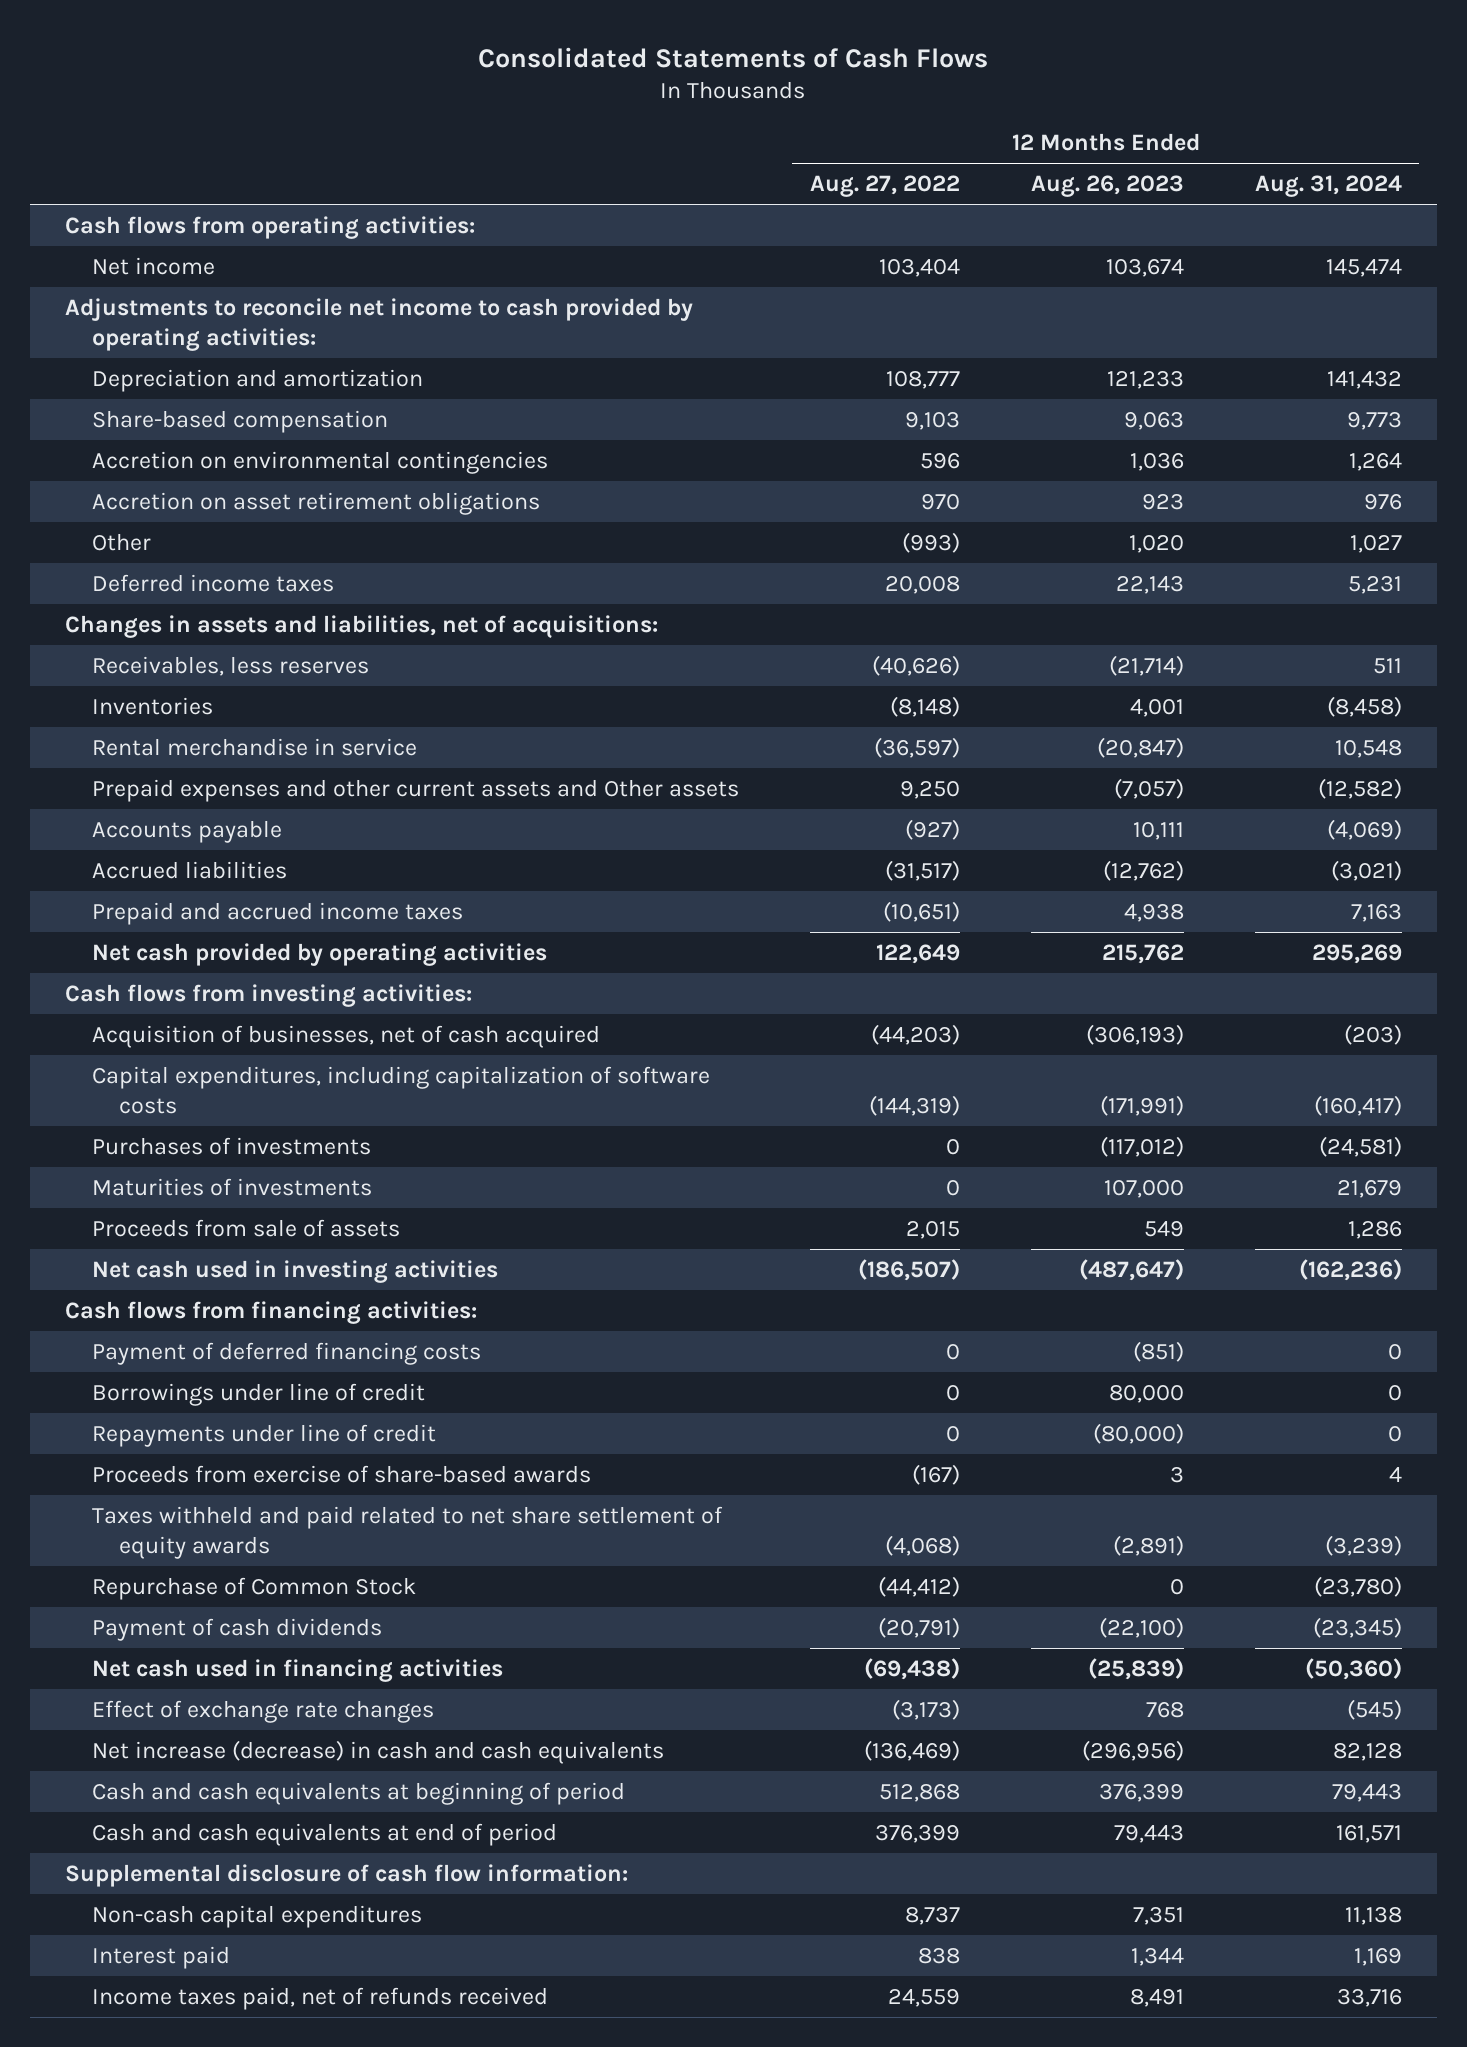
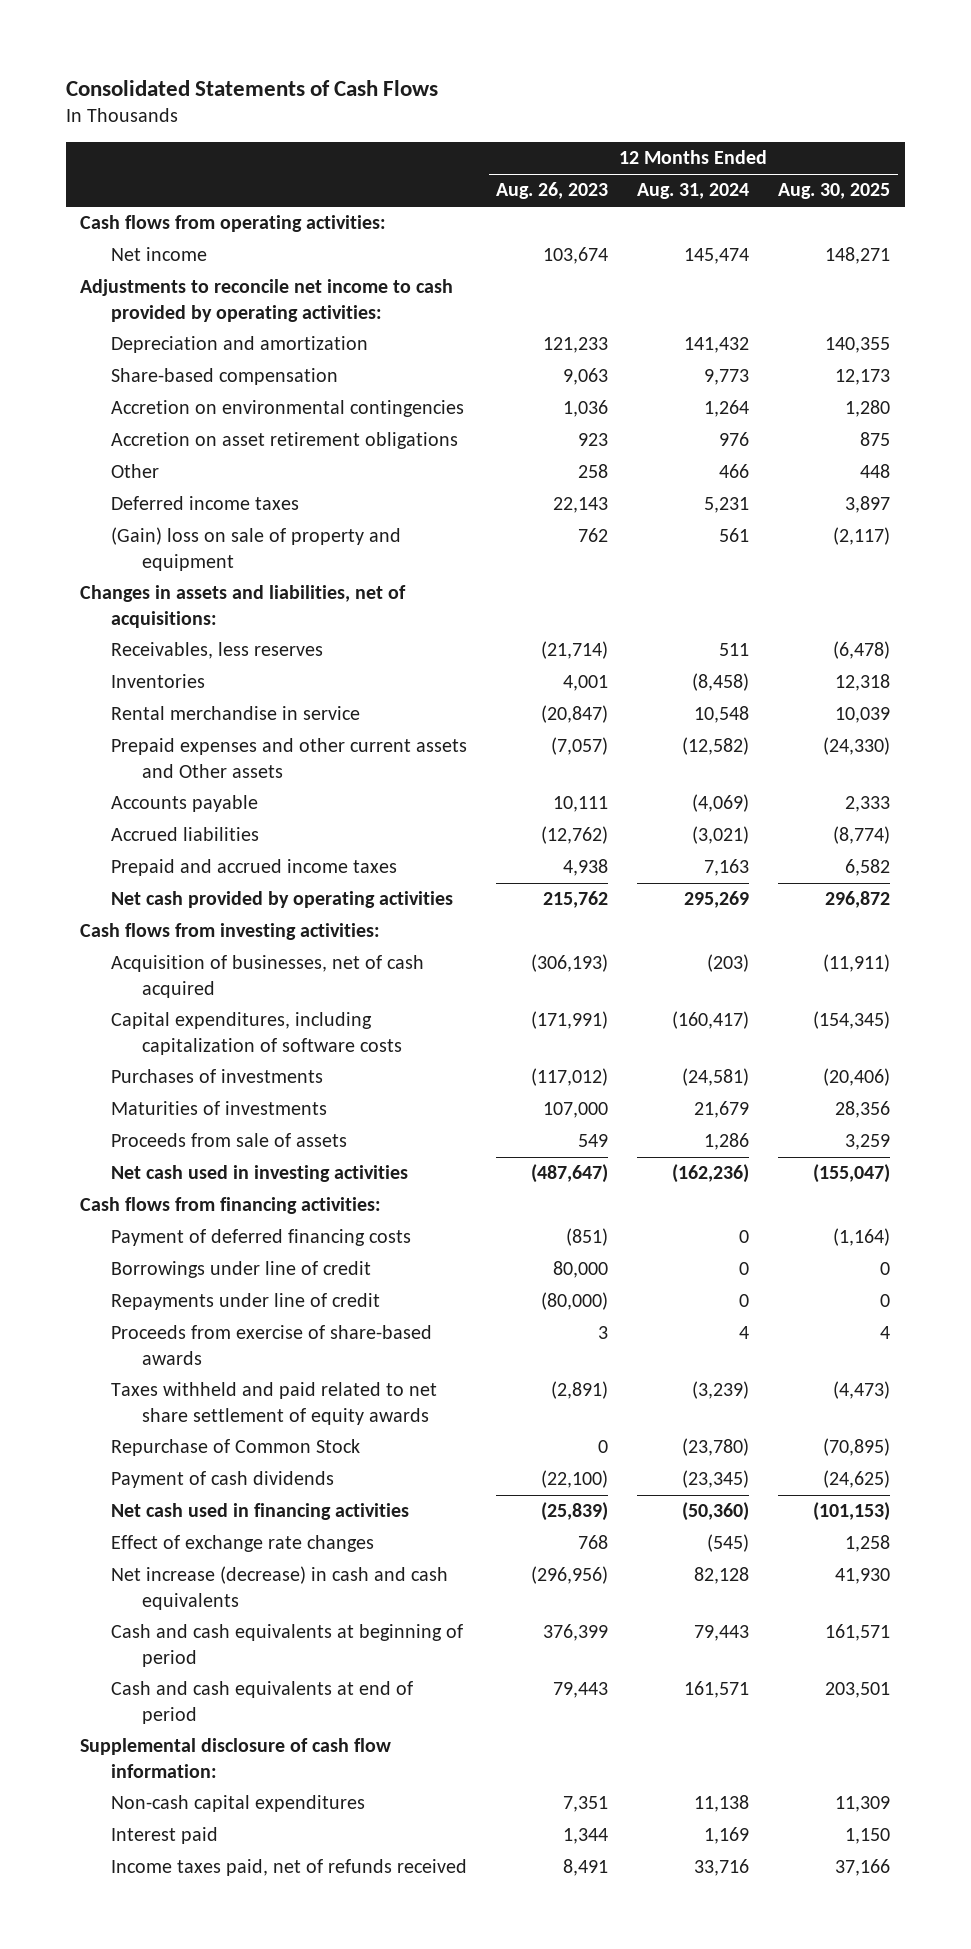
[809,175,960,198] Aug. 27, 2022 -> none
none -> [778,183,891,200] Aug. 30, 2025
[1128,535,1184,554] 1,020 -> [578,464,609,479] 258
[1349,535,1402,554] 1,027 -> [719,464,750,479] 466
none -> [111,527,402,571] (Gain) loss on sale of property and equipment

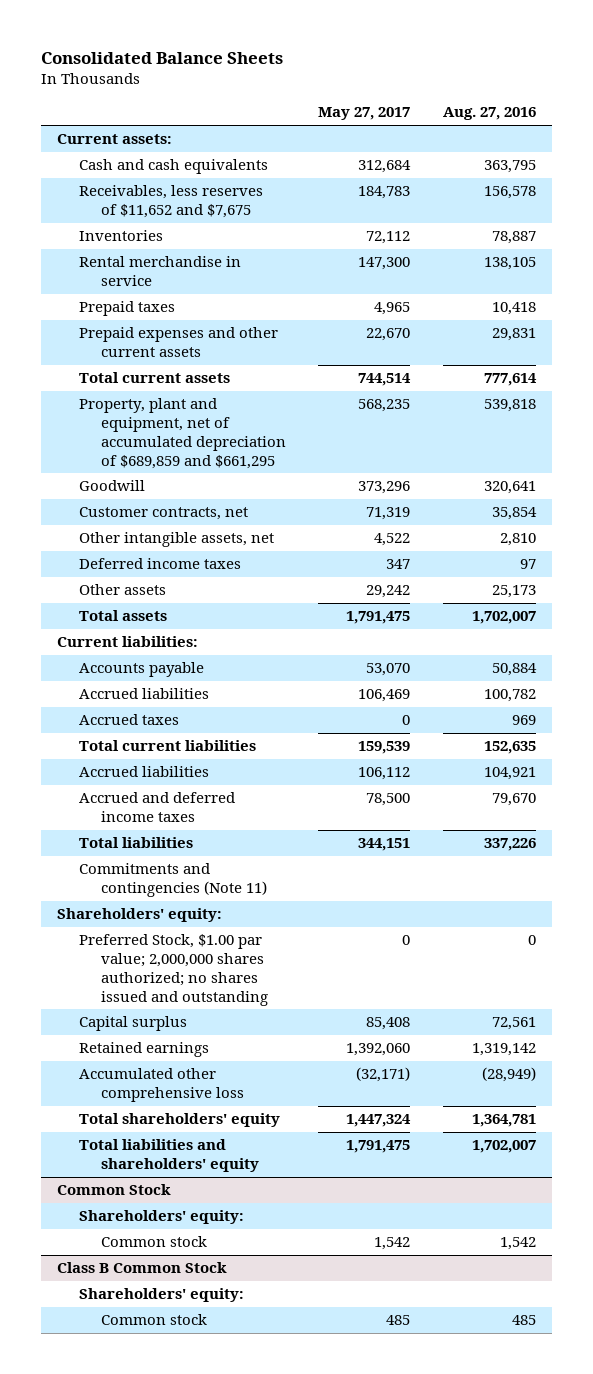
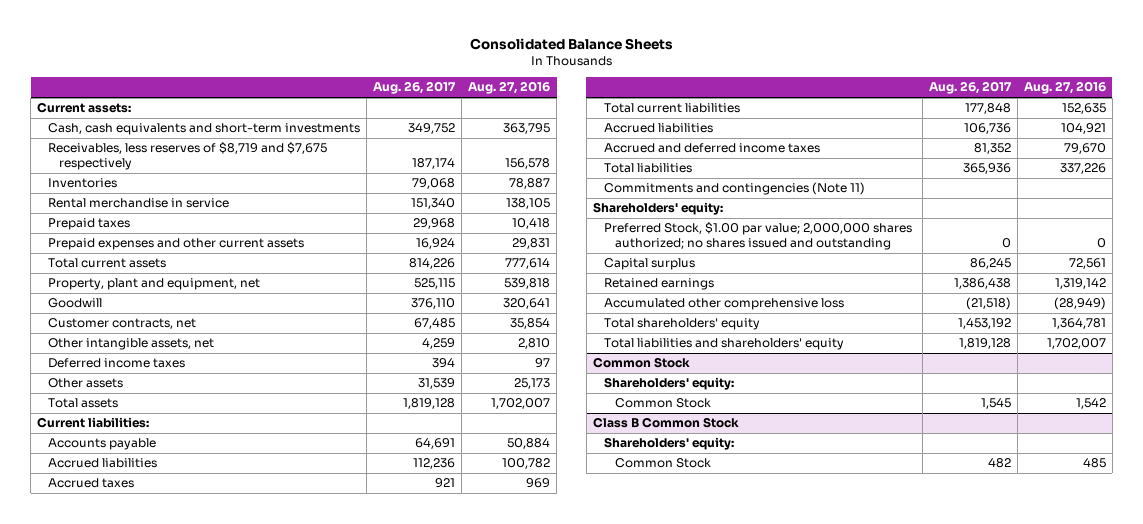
[318,107,411,121] May 27, 2017 -> none
none -> [373,81,457,95] Aug. 26, 2017
[79,159,269,175] Cash and cash equivalents -> [48,123,361,136] Cash, cash equivalents and short-term investments
[79,185,264,219] Receivables, less reserves of $11,652 and $7,675 -> [48,142,328,170] Receivables, less reserves of $8,719 and $7,675 respectively
[79,398,286,469] Property, plant and equipment, net of accumulated depreciation of $689,859 and $661,295 -> [48,278,261,291] Property, plant and equipment, net
[100,1236,207,1248] Common stock -> [614,398,711,409] Common Stock
[100,1314,207,1326] Common stock -> [614,458,711,469] Common Stock

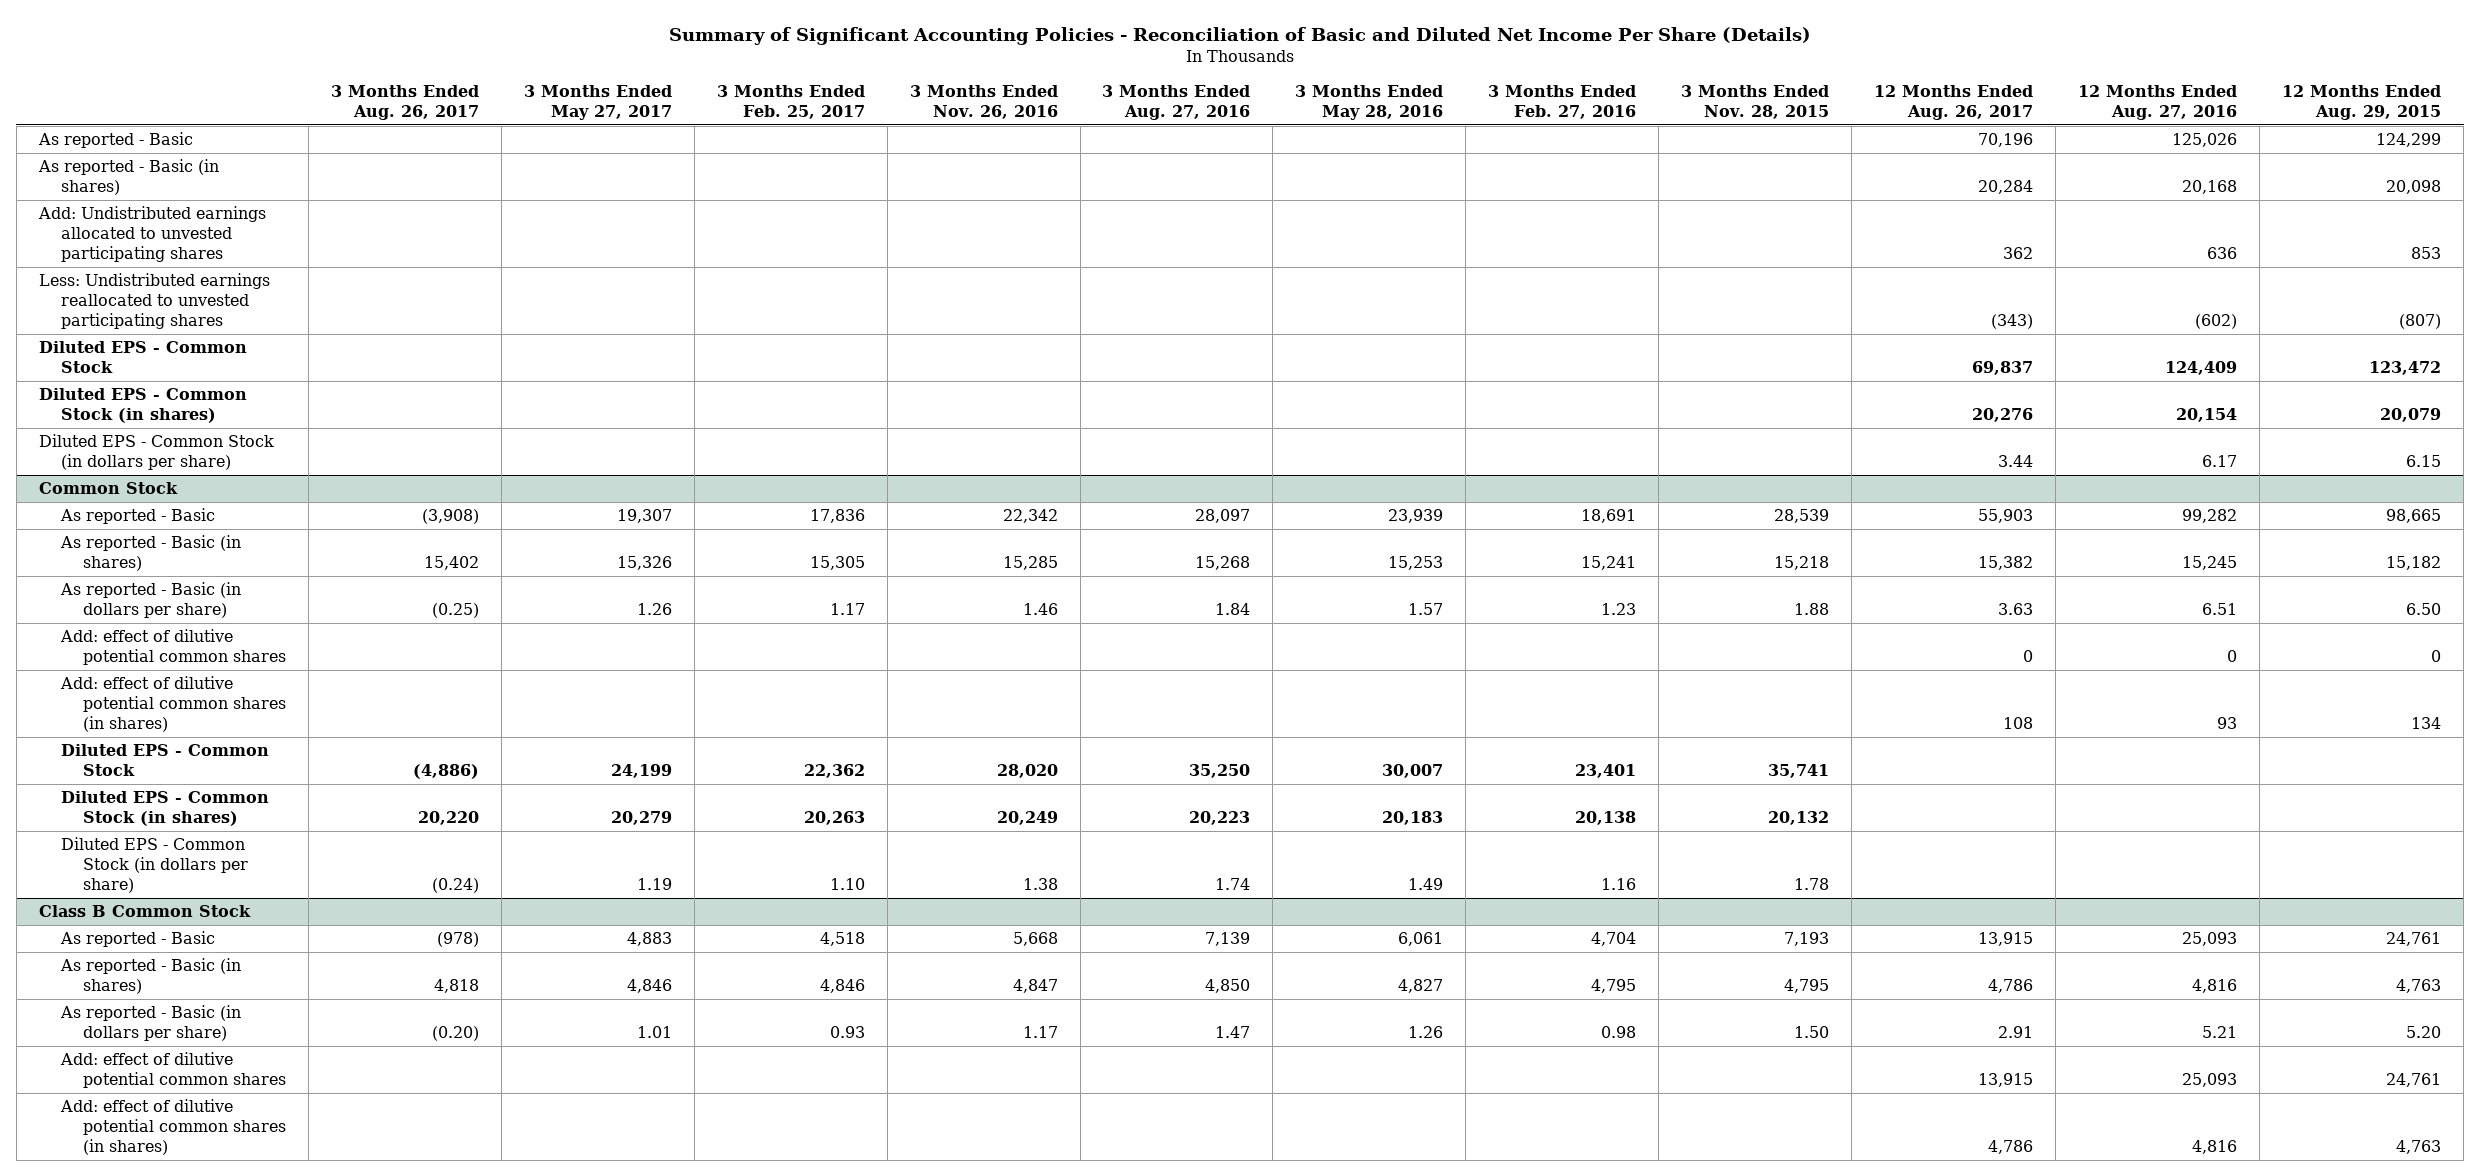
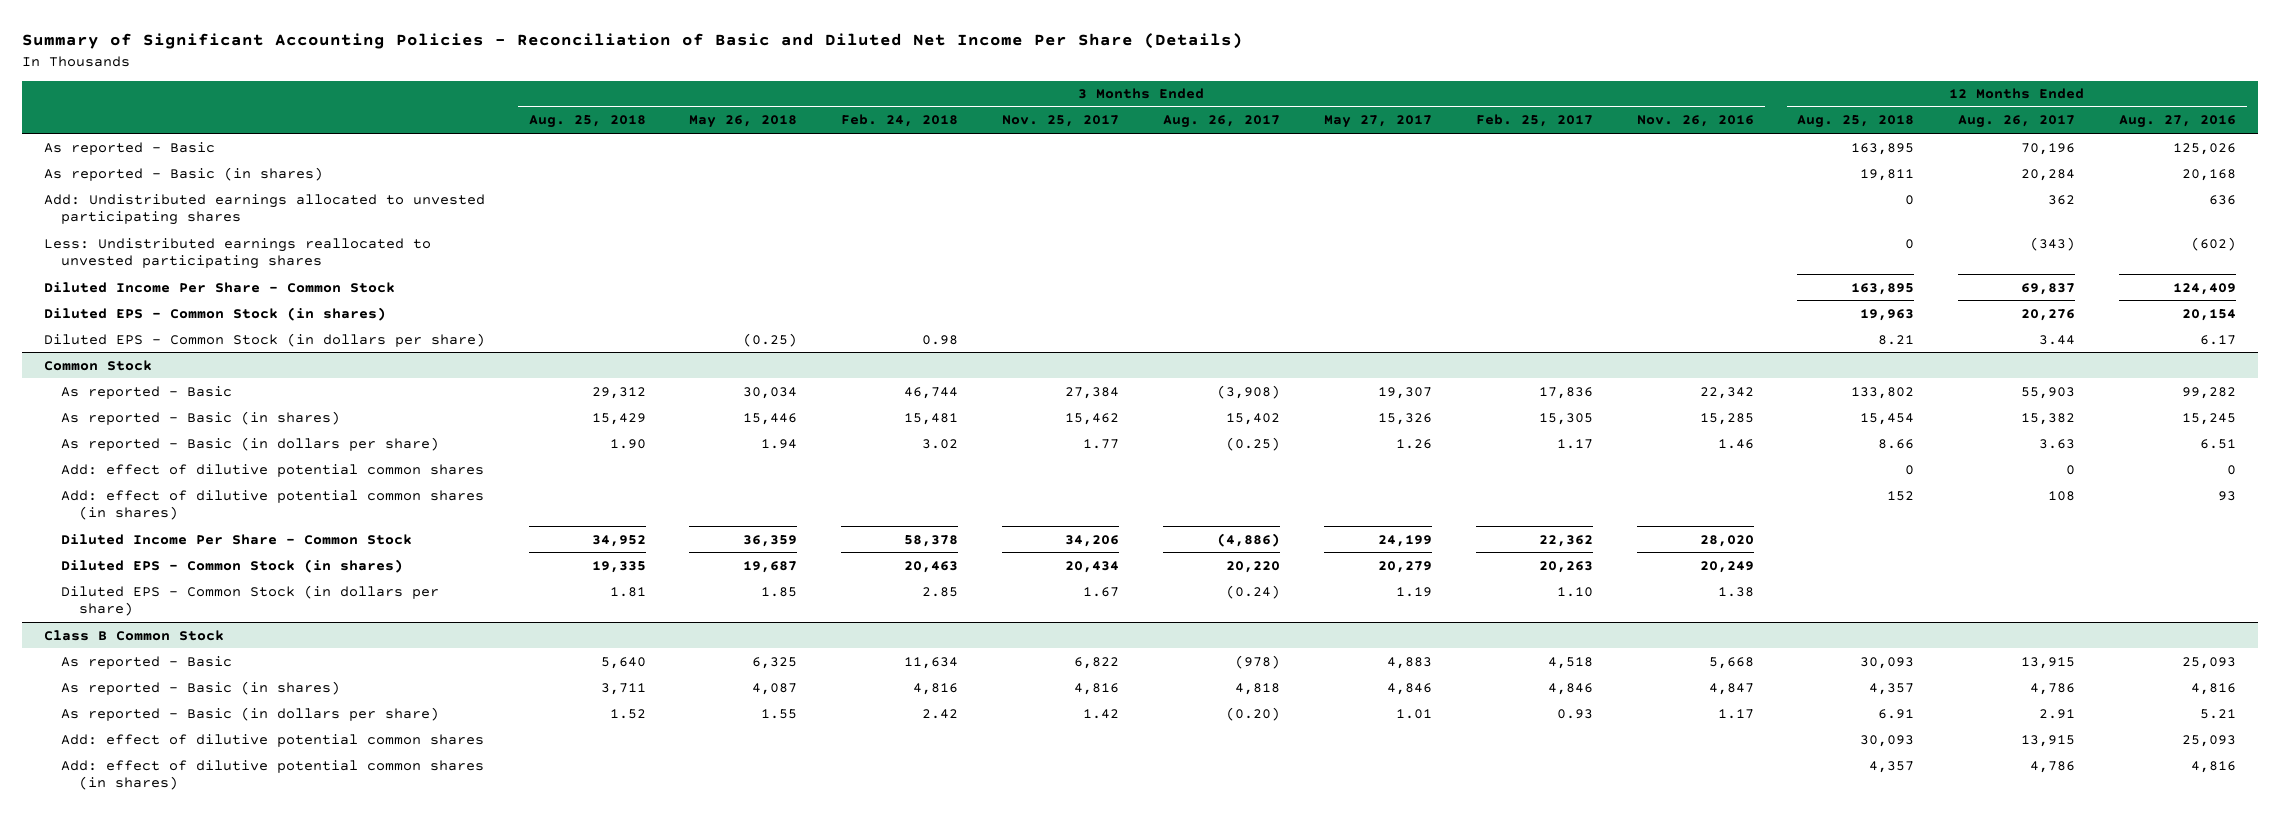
[1102,85,1251,121] 3 Months Ended Aug. 27, 2016 -> none
[1295,85,1444,121] 3 Months Ended May 28, 2016 -> none
[1488,85,1637,120] 3 Months Ended Feb. 27, 2016 -> none
[1681,85,1830,120] 3 Months Ended Nov. 28, 2015 -> none
[2282,85,2442,121] 12 Months Ended Aug. 29, 2015 -> none
none -> [528,115,646,129] Aug. 25, 2018
none -> [689,115,798,129] May 26, 2018
none -> [841,114,959,128] Feb. 24, 2018
none -> [1002,115,1120,128] Nov. 25, 2017
none -> [1797,115,1915,129] Aug. 25, 2018
[38,341,247,374] Diluted EPS - Common Stock -> [43,281,395,293] Diluted Income Per Share - Common Stock
[60,744,269,777] Diluted EPS - Common Stock -> [61,533,413,545] Diluted Income Per Share - Common Stock

